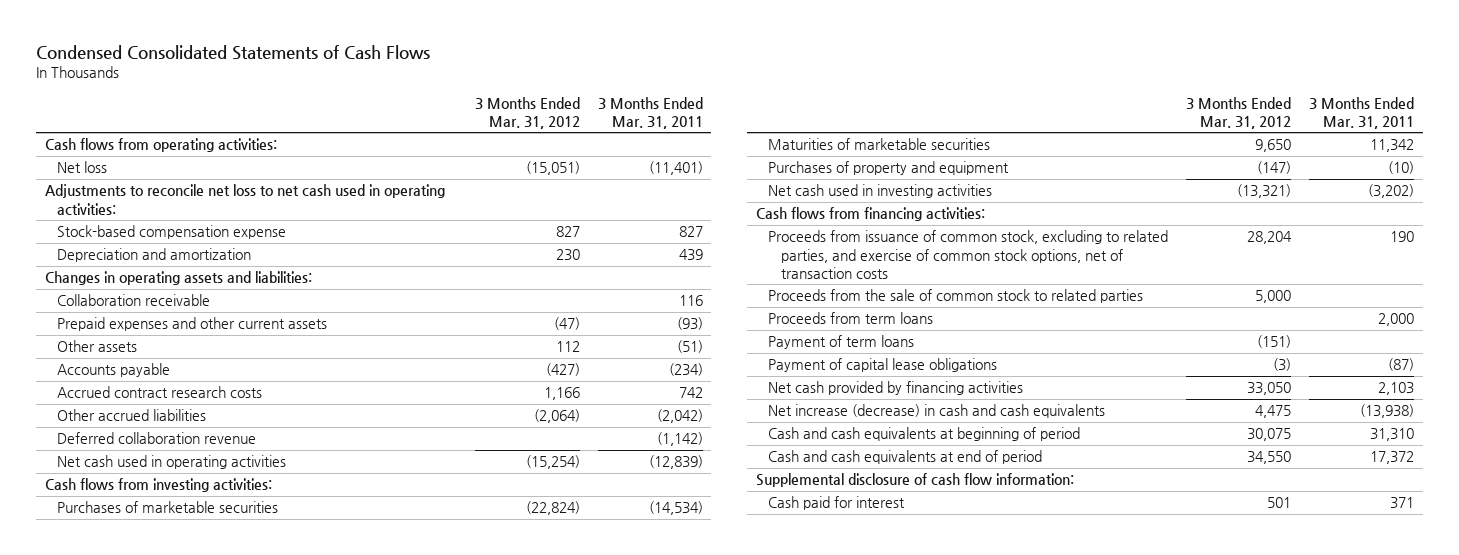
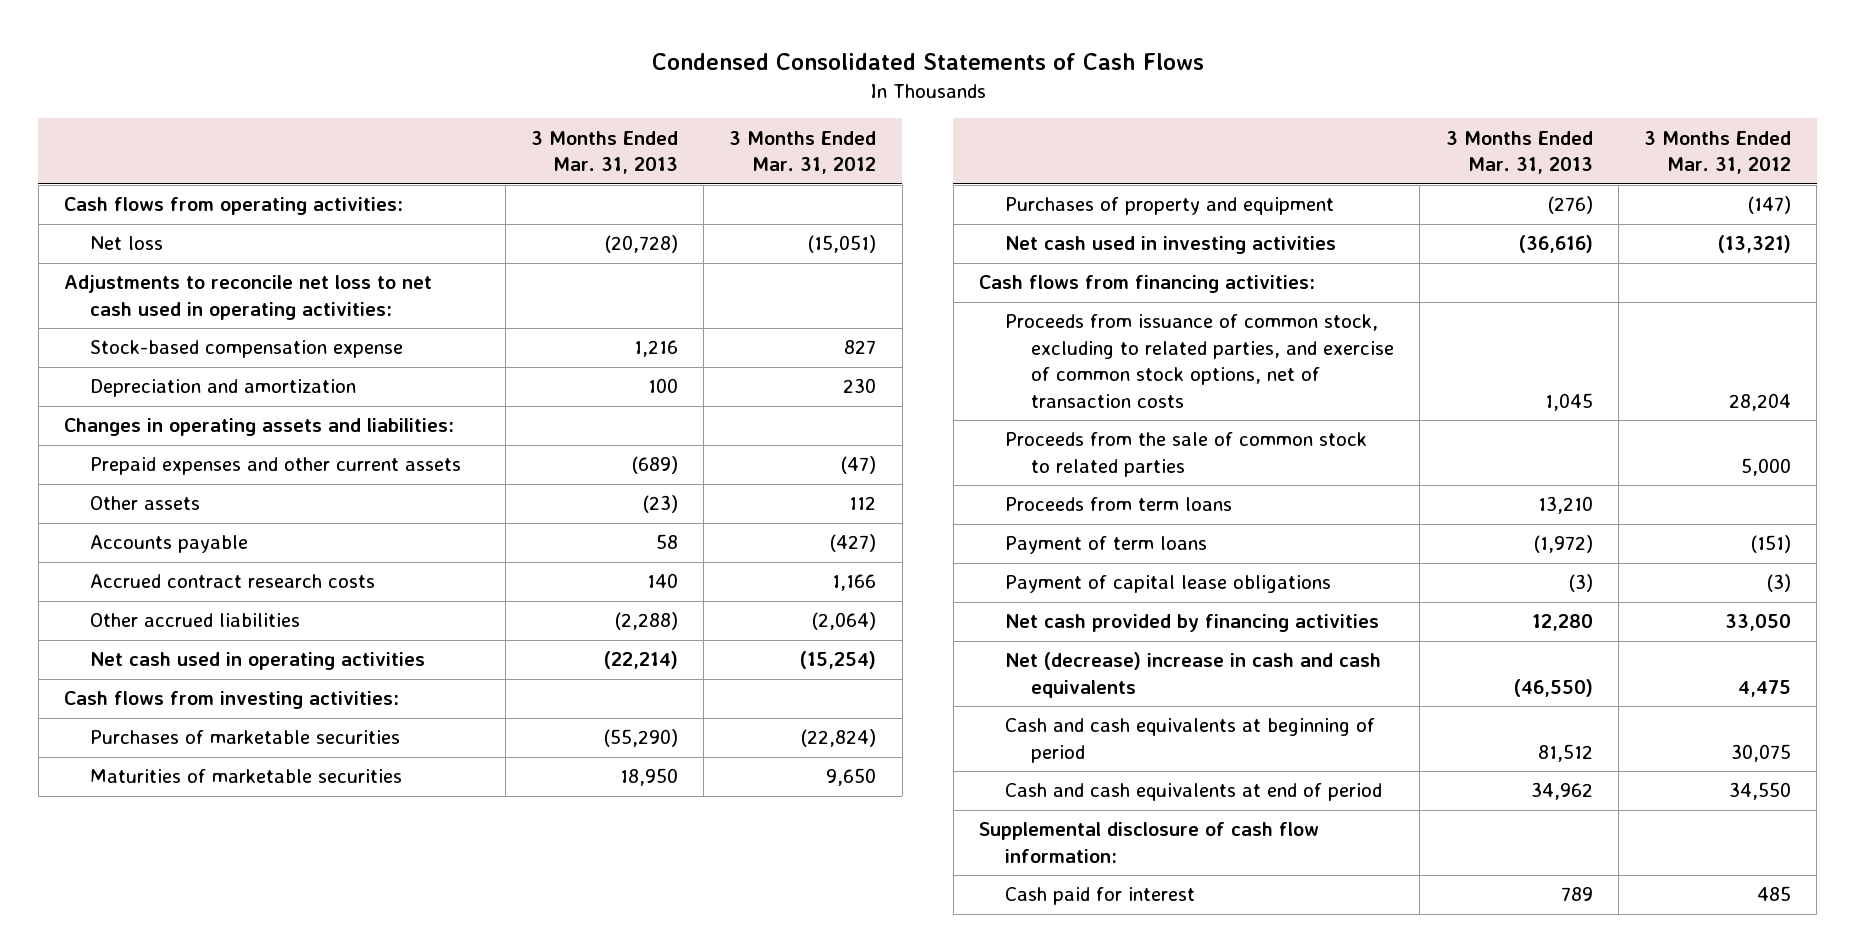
[597,96,703,129] 3 Months Ended Mar. 31, 2011 -> none
none -> [530,130,678,175] 3 Months Ended Mar. 31, 2013
[56,294,210,307] Collaboration receivable -> none
[56,432,256,445] Deferred collaboration revenue -> none
[768,404,1106,419] Net increase (decrease) in cash and cash equivalents -> [1005,652,1382,698] Net (decrease) increase in cash and cash equivalents
[1267,497,1292,509] 501 -> [1757,886,1792,902] 485

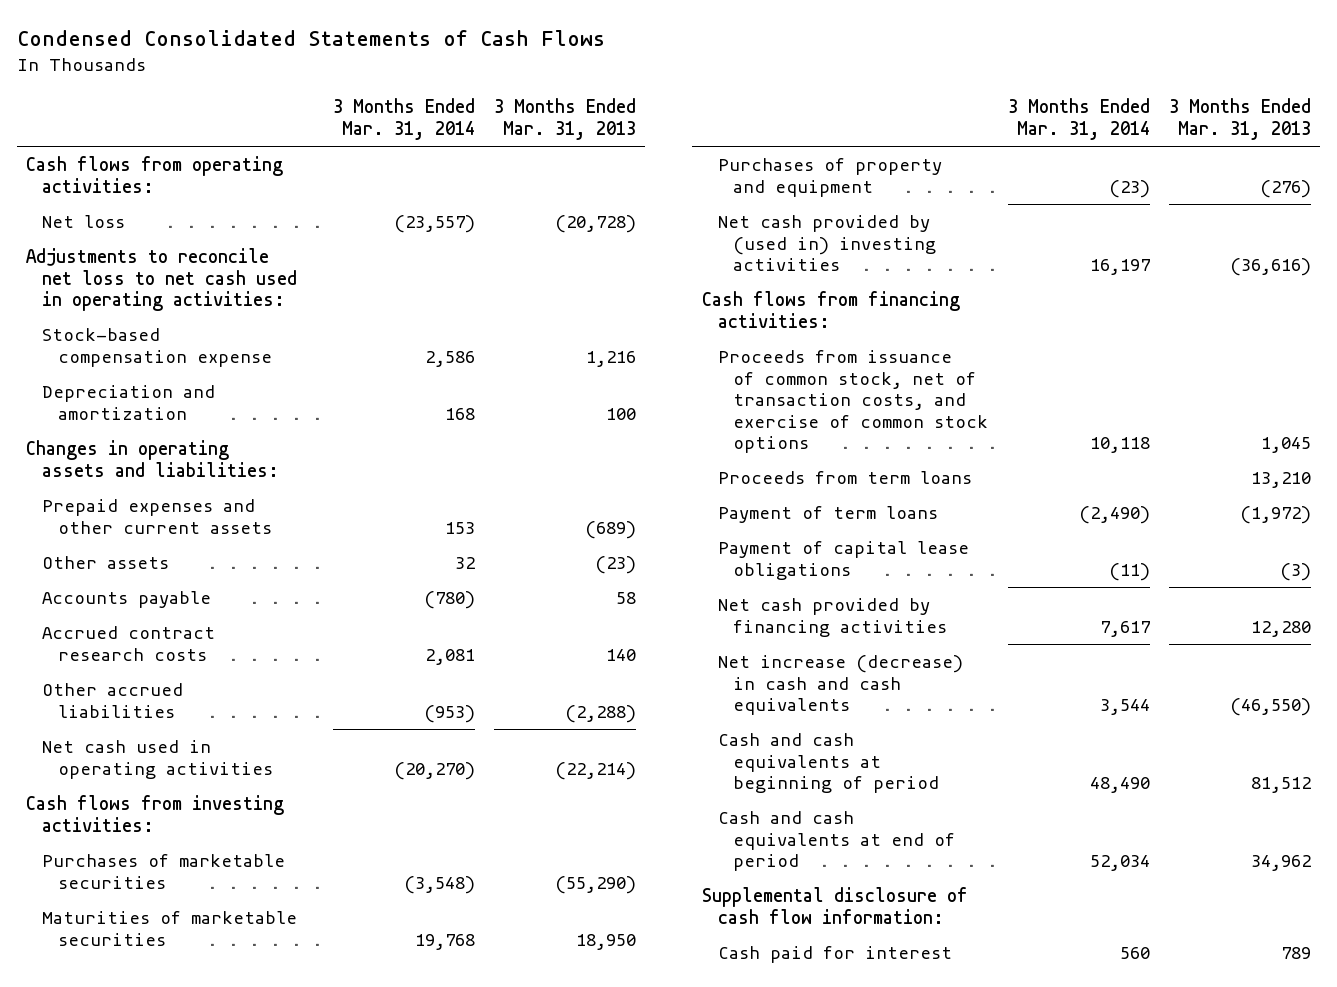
[729,130,877,175] 3 Months Ended Mar. 31, 2012 -> none
none -> [332,98,475,140] 3 Months Ended Mar. 31, 2014
[1005,236,1337,255] Net cash used in investing activities -> [717,214,937,272] Net cash provided by (used in) investing activities
[1005,432,1368,477] Proceeds from the sale of common stock to related parties -> none
[1005,314,1395,408] Proceeds from issuance of common stock, excluding to related parties, and exercise of common stock options, net of transaction costs -> [717,349,989,454] Proceeds from issuance of common stock, net of transaction costs, and exercise of common stock options
[1005,652,1382,698] Net (decrease) increase in cash and cash equivalents -> [717,654,963,716] Net increase (decrease) in cash and cash equivalents

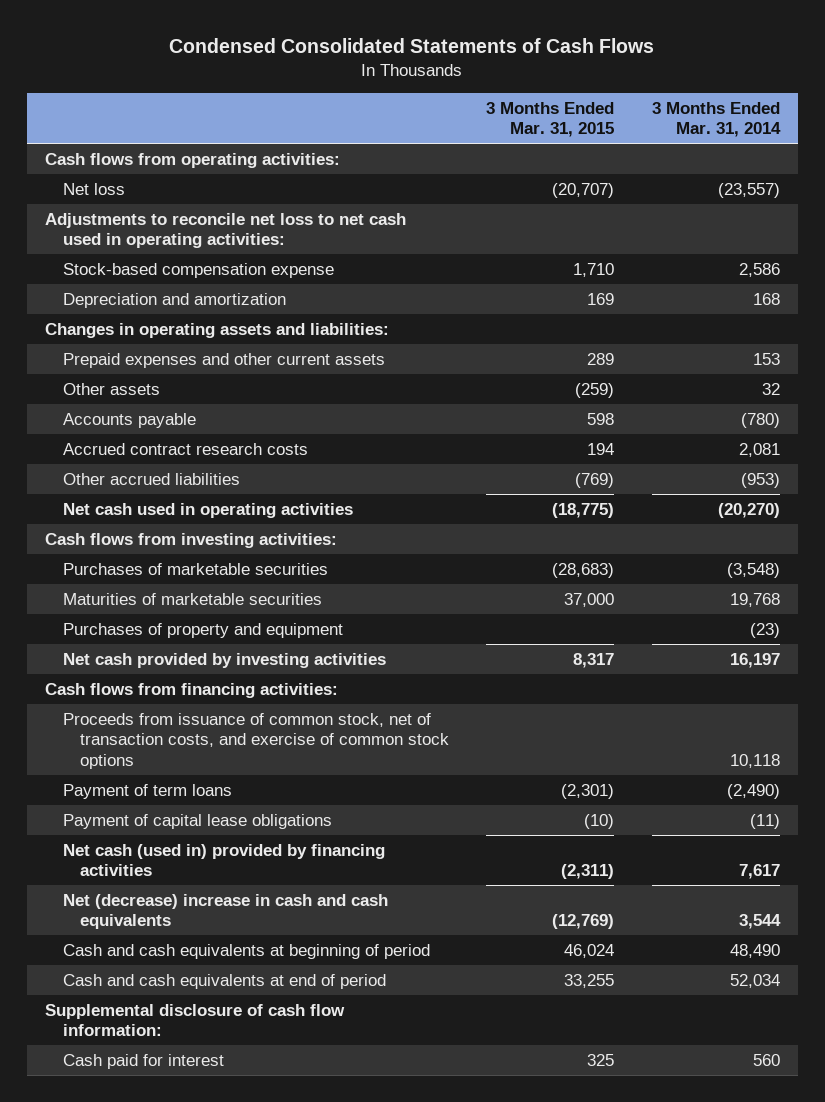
[493,98,636,140] 3 Months Ended Mar. 31, 2013 -> none
none -> [486,101,615,138] 3 Months Ended Mar. 31, 2015
[717,214,937,272] Net cash provided by (used in) investing activities -> [62,652,386,668] Net cash provided by investing activities
[717,470,972,484] Proceeds from term loans -> none
[717,597,948,637] Net cash provided by financing activities -> [62,843,385,877] Net cash (used in) provided by financing activities
[717,654,963,716] Net increase (decrease) in cash and cash equivalents -> [62,893,388,930] Net (decrease) increase in cash and cash equivalents

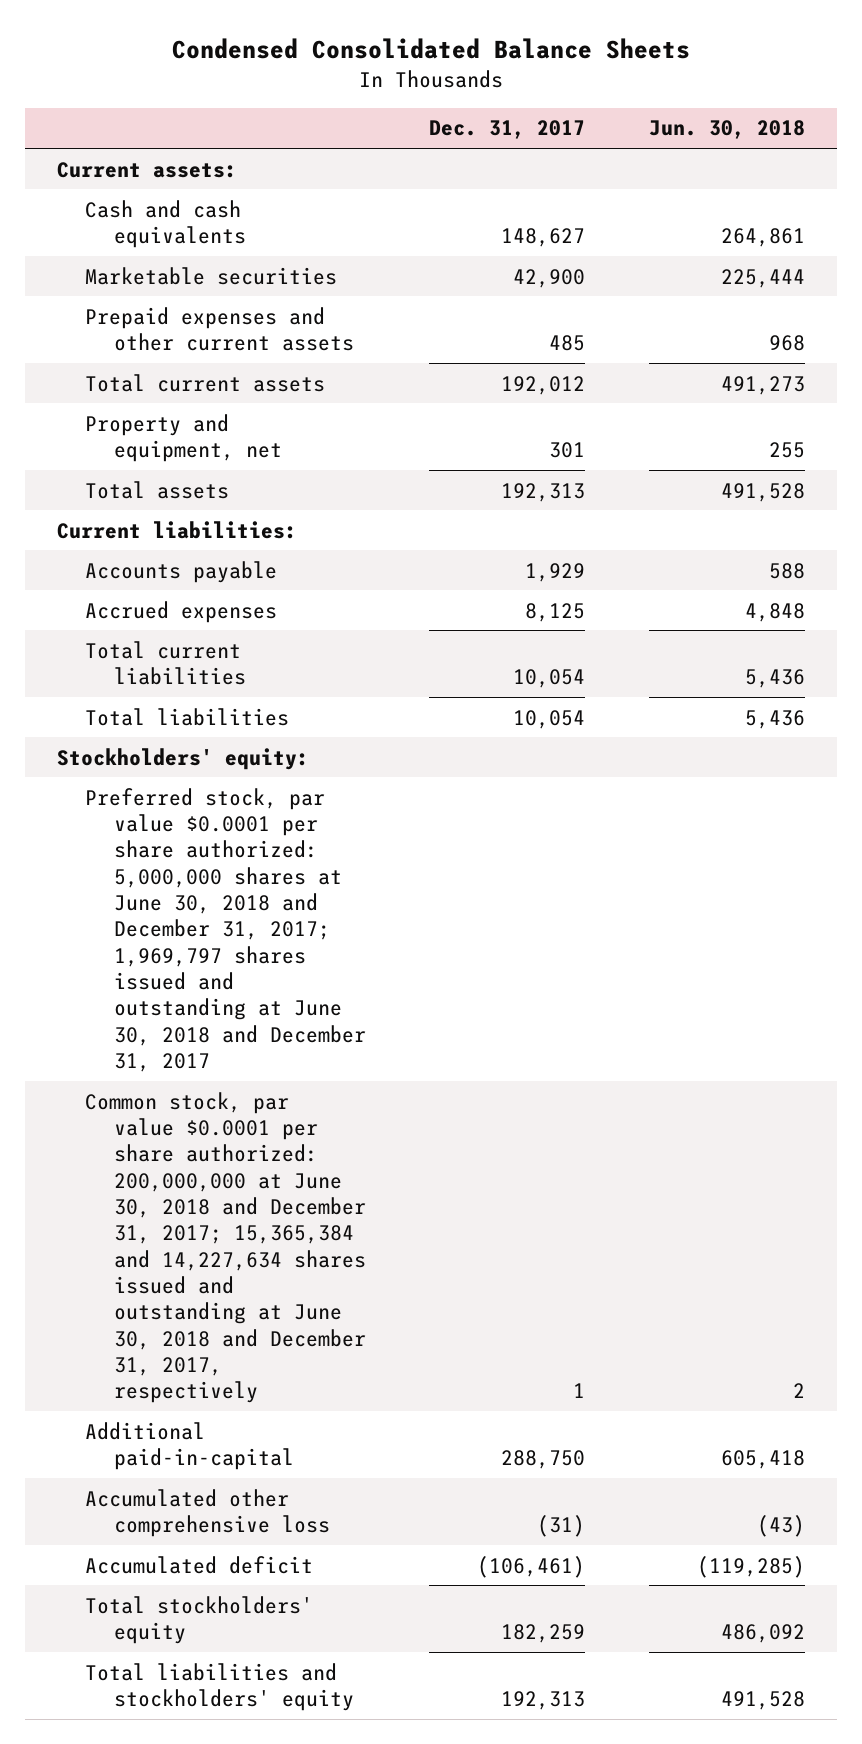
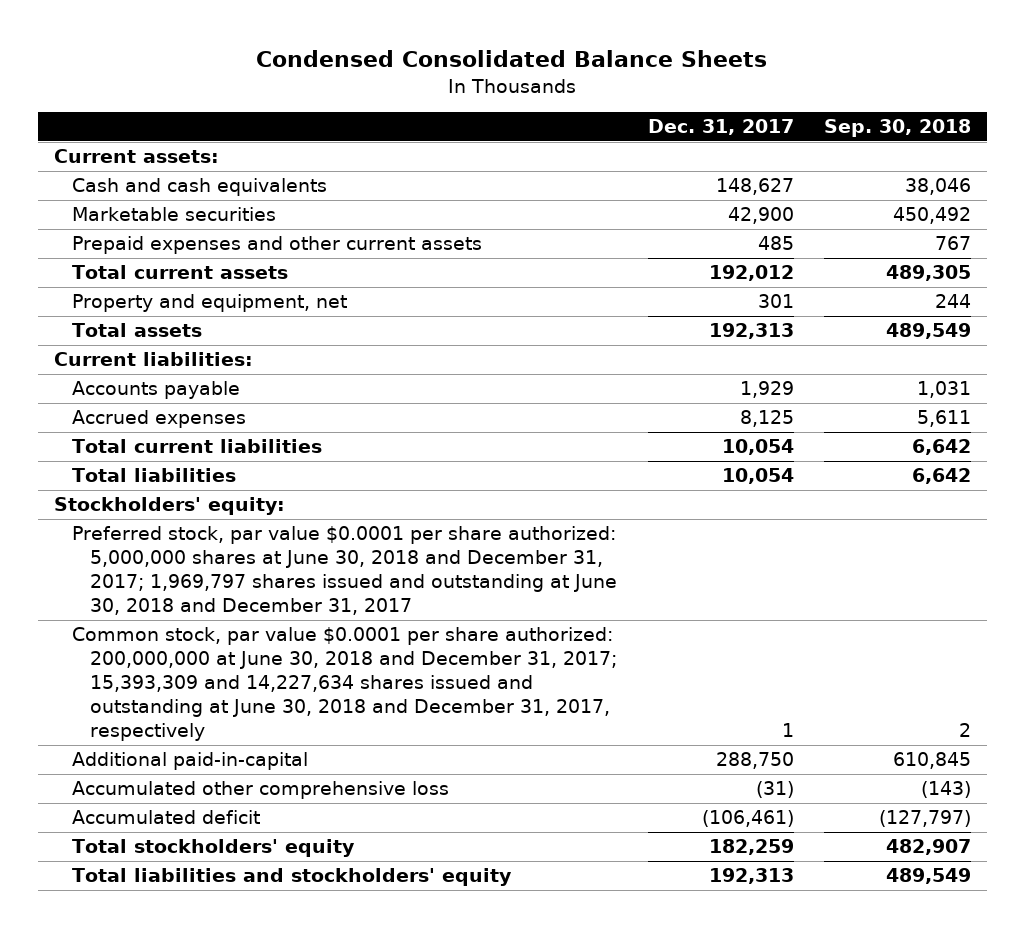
[648,120,805,140] Jun. 30, 2018 -> none
none -> [824,119,972,138] Sep. 30, 2018
[85,1091,366,1404] Common stock, par value $0.0001 per share authorized: 200,000,000 at June 30, 2018 and December 31, 2017; 15,365,384 and 14,227,634 shares issued and outstanding at June 30, 2018 and December 31, 2017, respectively -> [71,627,617,742] Common stock, par value $0.0001 per share authorized: 200,000,000 at June 30, 2018 and December 31, 2017; 15,393,309 and 14,227,634 shares issued and outstanding at June 30, 2018 and December 31, 2017, respectively

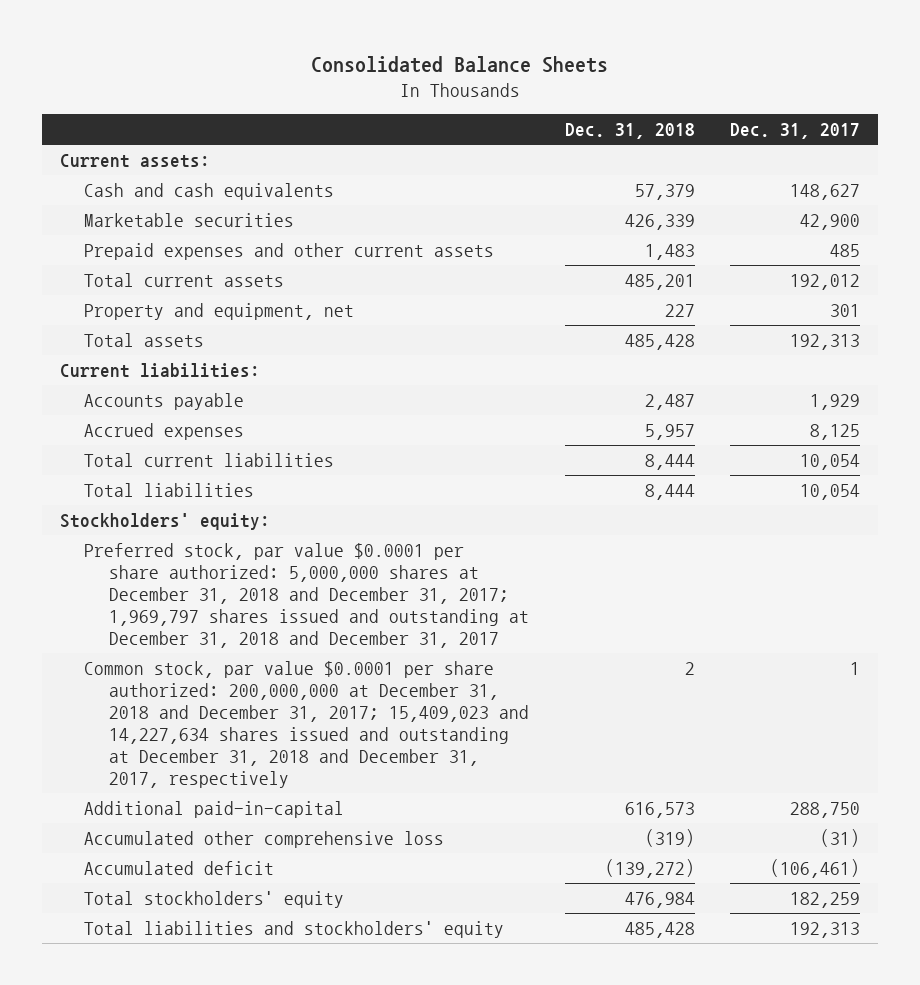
[256,50,768,68] Condensed Consolidated Balance Sheets -> [311,55,609,73] Consolidated Balance Sheets
[824,119,972,138] Sep. 30, 2018 -> none
none -> [564,123,695,140] Dec. 31, 2018
[71,526,617,616] Preferred stock, par value $0.0001 per share authorized: 5,000,000 shares at June 30, 2018 and December 31, 2017; 1,969,797 shares issued and outstanding at June 30, 2018 and December 31, 2017 -> [84,542,530,648] Preferred stock, par value $0.0001 per share authorized: 5,000,000 shares at December 31, 2018 and December 31, 2017; 1,969,797 shares issued and outstanding at December 31, 2018 and December 31, 2017
[71,627,617,742] Common stock, par value $0.0001 per share authorized: 200,000,000 at June 30, 2018 and December 31, 2017; 15,393,309 and 14,227,634 shares issued and outstanding at June 30, 2018 and December 31, 2017, respectively -> [84,660,530,788] Common stock, par value $0.0001 per share authorized: 200,000,000 at December 31, 2018 and December 31, 2017; 15,409,023 and 14,227,634 shares issued and outstanding at December 31, 2018 and December 31, 2017, respectively

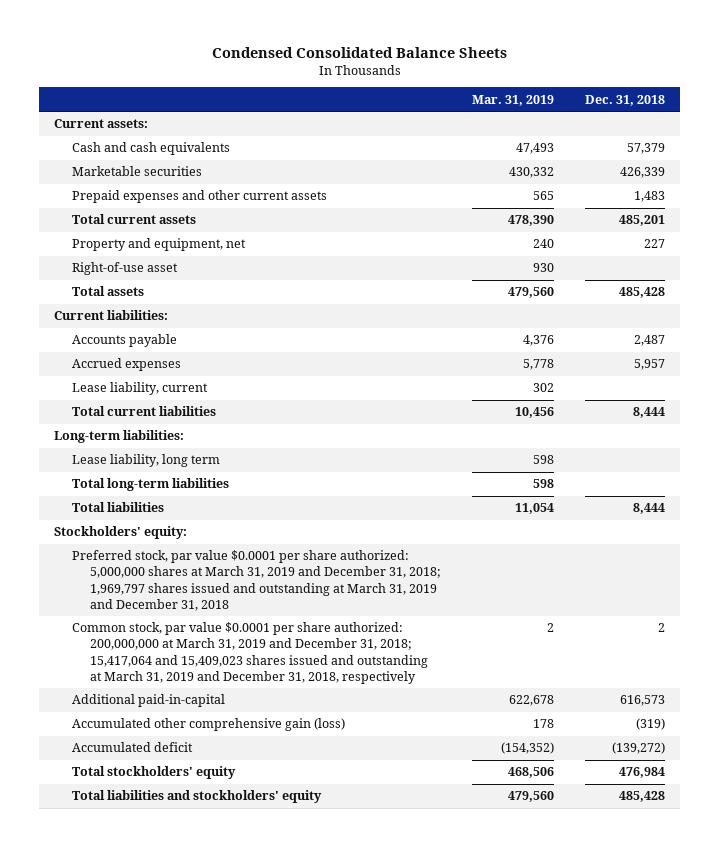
[311,55,609,73] Consolidated Balance Sheets -> [211,47,507,59] Condensed Consolidated Balance Sheets
[730,123,861,140] Dec. 31, 2017 -> none
none -> [471,94,554,106] Mar. 31, 2019
none -> [72,262,179,276] Right-of-use asset
none -> [72,382,209,396] Lease liability, current
none -> [54,430,185,444] Long-term liabilities:
none -> [72,454,221,468] Lease liability, long term
none -> [72,478,230,492] Total long-term liabilities
[84,542,530,648] Preferred stock, par value $0.0001 per share authorized: 5,000,000 shares at December 31, 2018 and December 31, 2017; 1,969,797 shares issued and outstanding at December 31, 2018 and December 31, 2017 -> [72,550,441,611] Preferred stock, par value $0.0001 per share authorized: 5,000,000 shares at March 31, 2019 and December 31, 2018; 1,969,797 shares issued and outstanding at March 31, 2019 and December 31, 2018
[84,660,530,788] Common stock, par value $0.0001 per share authorized: 200,000,000 at December 31, 2018 and December 31, 2017; 15,409,023 and 14,227,634 shares issued and outstanding at December 31, 2018 and December 31, 2017, respectively -> [72,622,428,684] Common stock, par value $0.0001 per share authorized: 200,000,000 at March 31, 2019 and December 31, 2018; 15,417,064 and 15,409,023 shares issued and outstanding at March 31, 2019 and December 31, 2018, respectively
[84,830,445,848] Accumulated other comprehensive loss -> [72,718,346,732] Accumulated other comprehensive gain (loss)

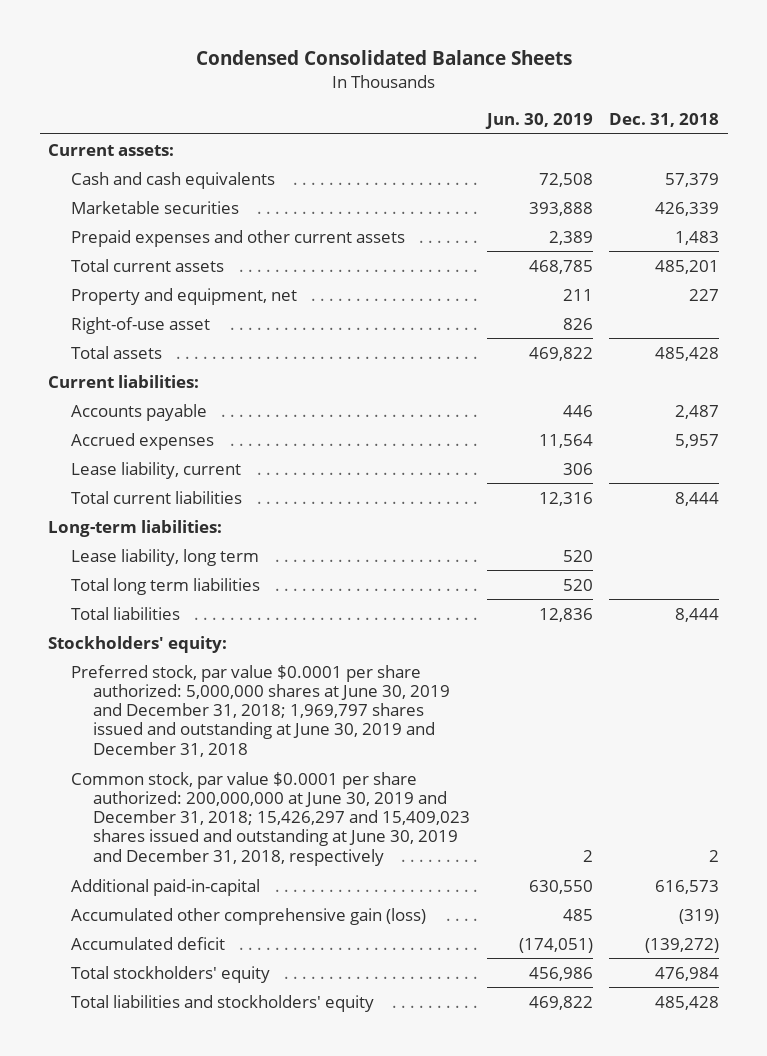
[471,94,554,106] Mar. 31, 2019 -> none
none -> [484,112,593,129] Jun. 30, 2019
[72,478,230,492] Total long-term liabilities -> [70,577,260,595] Total long term liabilities
[72,550,441,611] Preferred stock, par value $0.0001 per share authorized: 5,000,000 shares at March 31, 2019 and December 31, 2018; 1,969,797 shares issued and outstanding at March 31, 2019 and December 31, 2018 -> [70,664,451,757] Preferred stock, par value $0.0001 per share authorized: 5,000,000 shares at June 30, 2019 and December 31, 2018; 1,969,797 shares issued and outstanding at June 30, 2019 and December 31, 2018
[72,622,428,684] Common stock, par value $0.0001 per share authorized: 200,000,000 at March 31, 2019 and December 31, 2018; 15,417,064 and 15,409,023 shares issued and outstanding at March 31, 2019 and December 31, 2018, respectively -> [70,771,471,866] Common stock, par value $0.0001 per share authorized: 200,000,000 at June 30, 2019 and December 31, 2018; 15,426,297 and 15,409,023 shares issued and outstanding at June 30, 2019 and December 31, 2018, respectively

